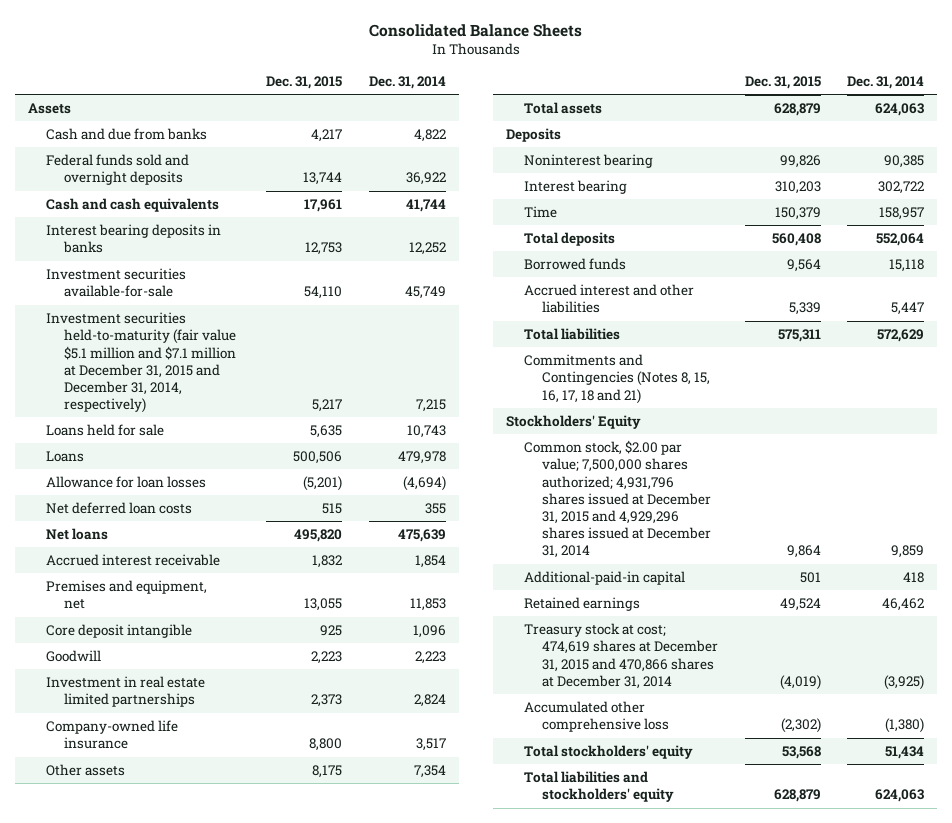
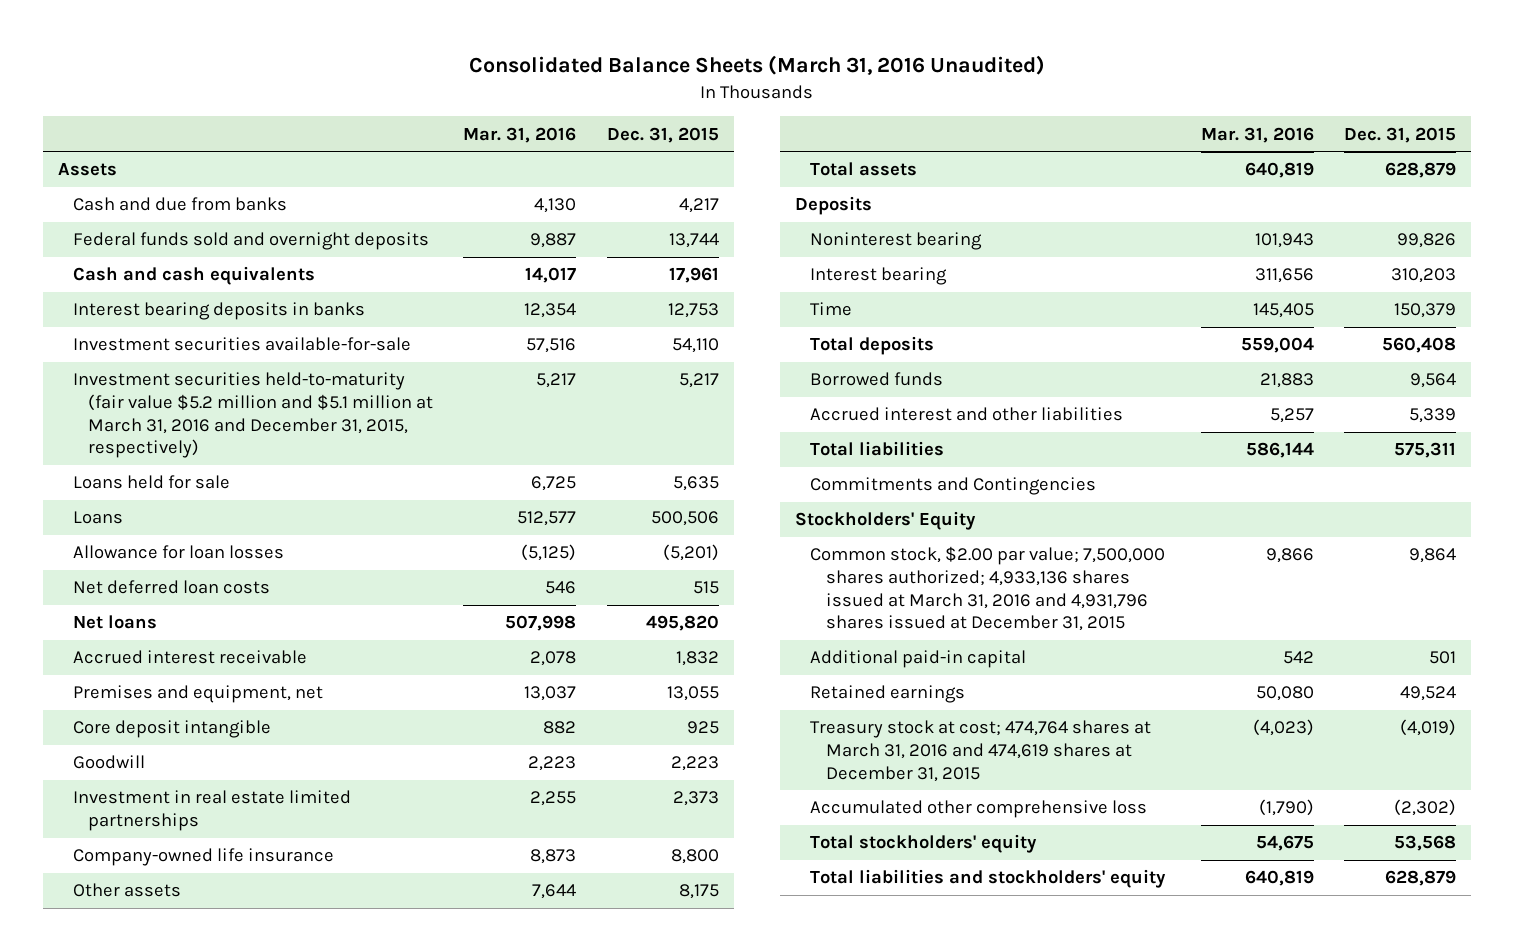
[368,23,582,37] Consolidated Balance Sheets -> [468,55,1045,76] Consolidated Balance Sheets (March 31, 2016 Unaudited)
[368,76,446,90] Dec. 31, 2014 -> none
none -> [463,126,577,143] Mar. 31, 2016
[45,312,236,414] Investment securities held-to-maturity (fair value $5.1 million and $7.1 million at December 31, 2015 and December 31, 2014, respectively) -> [73,372,434,459] Investment securities held-to-maturity (fair value $5.2 million and $5.1 million at March 31, 2016 and December 31, 2015, respectively)
[524,354,711,404] Commitments and Contingencies (Notes 8, 15, 16, 17, 18 and 21) -> [810,477,1097,496] Commitments and Contingencies
[524,440,712,559] Common stock, $2.00 par value; 7,500,000 shares authorized; 4,931,796 shares issued at December 31, 2015 and 4,929,296 shares issued at December 31, 2014 -> [810,546,1166,632] Common stock, $2.00 par value; 7,500,000 shares authorized; 4,933,136 shares issued at March 31, 2016 and 4,931,796 shares issued at December 31, 2015
[524,571,686,586] Additional-paid-in capital -> [810,650,1027,669] Additional paid-in capital
[524,623,719,689] Treasury stock at cost; 474,619 shares at December 31, 2015 and 470,866 shares at December 31, 2014 -> [810,720,1152,782] Treasury stock at cost; 474,764 shares at March 31, 2016 and 474,619 shares at December 31, 2015

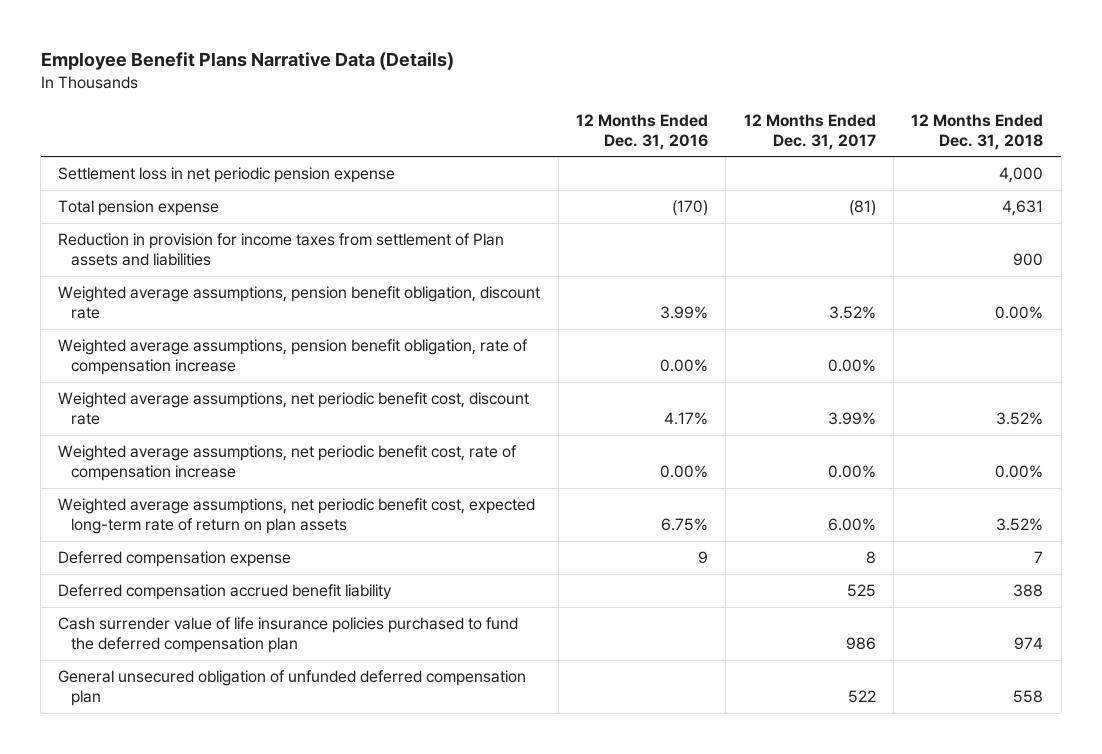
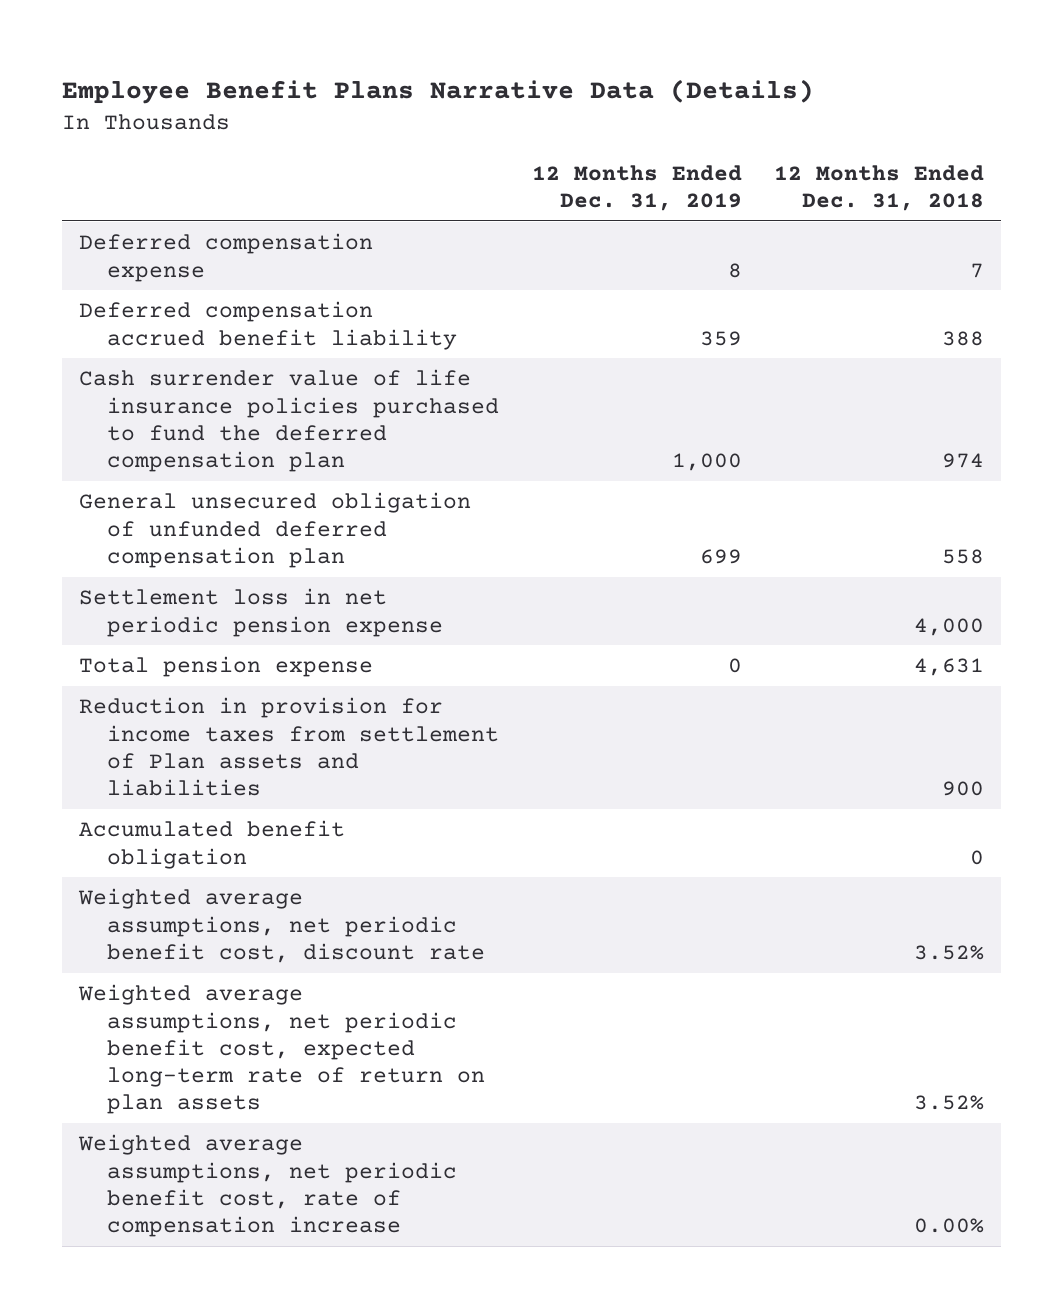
[575,113,708,150] 12 Months Ended Dec. 31, 2016 -> none
[743,113,876,150] 12 Months Ended Dec. 31, 2017 -> none
none -> [531,164,742,212] 12 Months Ended Dec. 31, 2019
[58,551,292,568] Deferred compensation expense -> [78,233,373,282] Deferred compensation expense
[58,584,393,601] Deferred compensation accrued benefit liability -> [78,301,457,350] Deferred compensation accrued benefit liability
[58,617,519,654] Cash surrender value of life insurance policies purchased to fund the deferred compensation plan -> [78,369,499,473] Cash surrender value of life insurance policies purchased to fund the deferred compensation plan
[58,670,527,707] General unsecured obligation of unfunded deferred compensation plan -> [78,492,471,568] General unsecured obligation of unfunded deferred compensation plan
[58,286,541,320] Weighted average assumptions, pension benefit obligation, discount rate -> none
[58,339,529,376] Weighted average assumptions, pension benefit obligation, rate of compensation increase -> none
none -> [78,820,345,869] Accumulated benefit obligation
[58,445,518,482] Weighted average assumptions, net periodic benefit cost, rate of compensation increase -> [77,1134,457,1238] Weighted average assumptions, net periodic benefit cost, rate of compensation increase

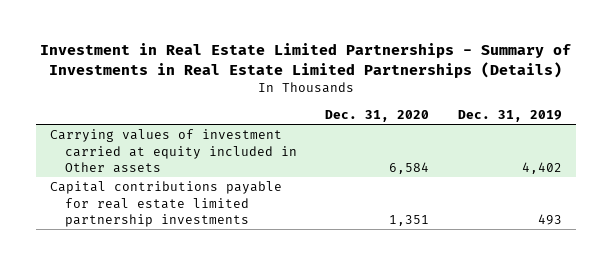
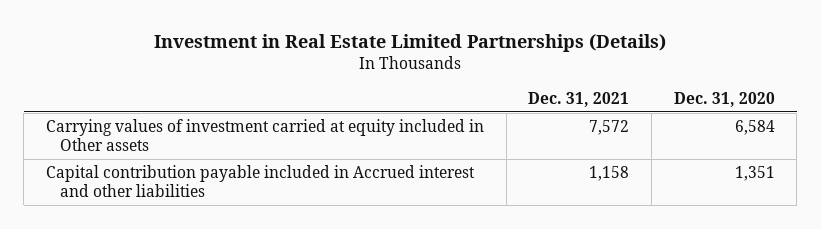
[40,43,572,78] Investment in Real Estate Limited Partnerships - Summary of Investments in Real Estate Limited Partnerships (Details) -> [154,34,667,53] Investment in Real Estate Limited Partnerships (Details)
[457,109,562,122] Dec. 31, 2019 -> none
none -> [528,91,630,107] Dec. 31, 2021
[50,181,283,227] Capital contributions payable for real estate limited partnership investments -> [46,164,476,198] Capital contribution payable included in Accrued interest and other liabilities

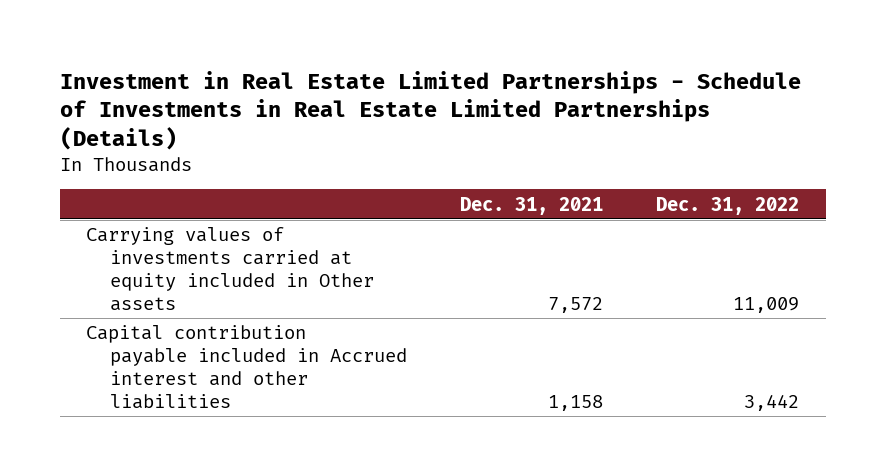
[154,34,667,53] Investment in Real Estate Limited Partnerships (Details) -> [59,70,801,150] Investment in Real Estate Limited Partnerships - Schedule of Investments in Real Estate Limited Partnerships (Details)
[673,91,775,107] Dec. 31, 2020 -> none
none -> [656,196,800,215] Dec. 31, 2022
[46,118,485,152] Carrying values of investment carried at equity included in Other assets -> [86,227,375,311] Carrying values of investments carried at equity included in Other assets

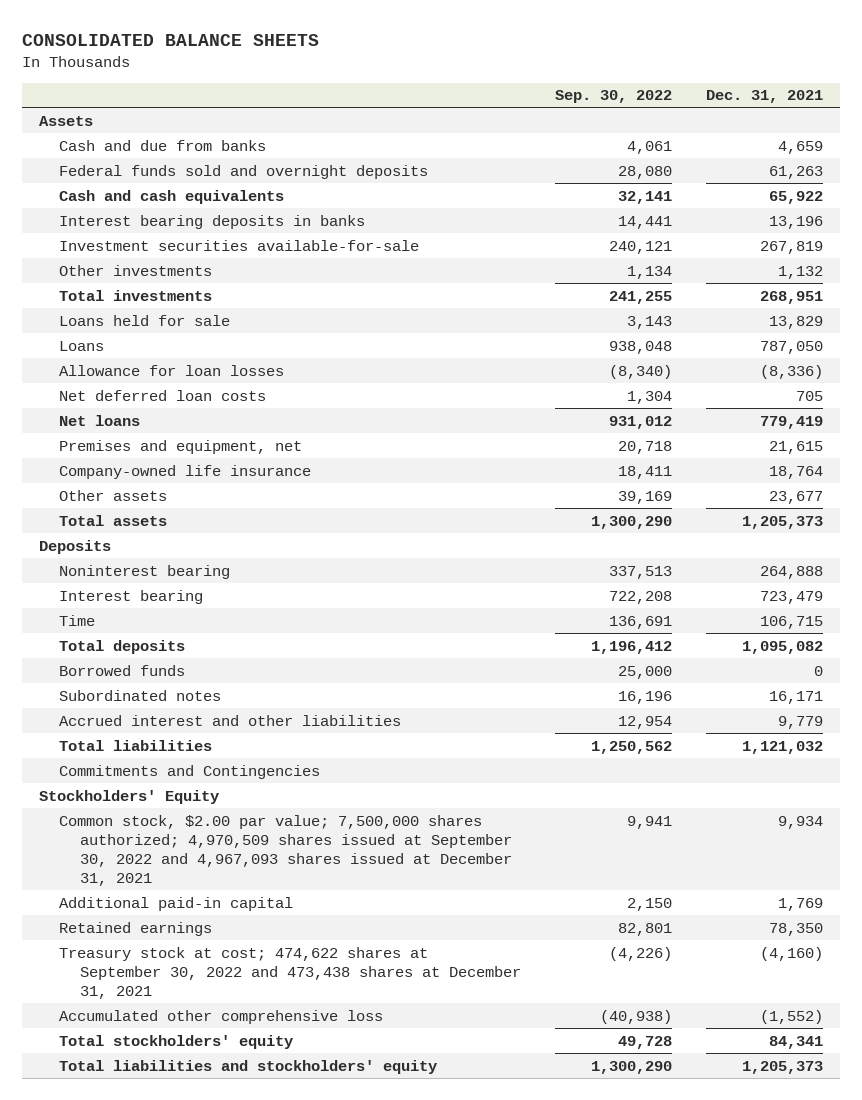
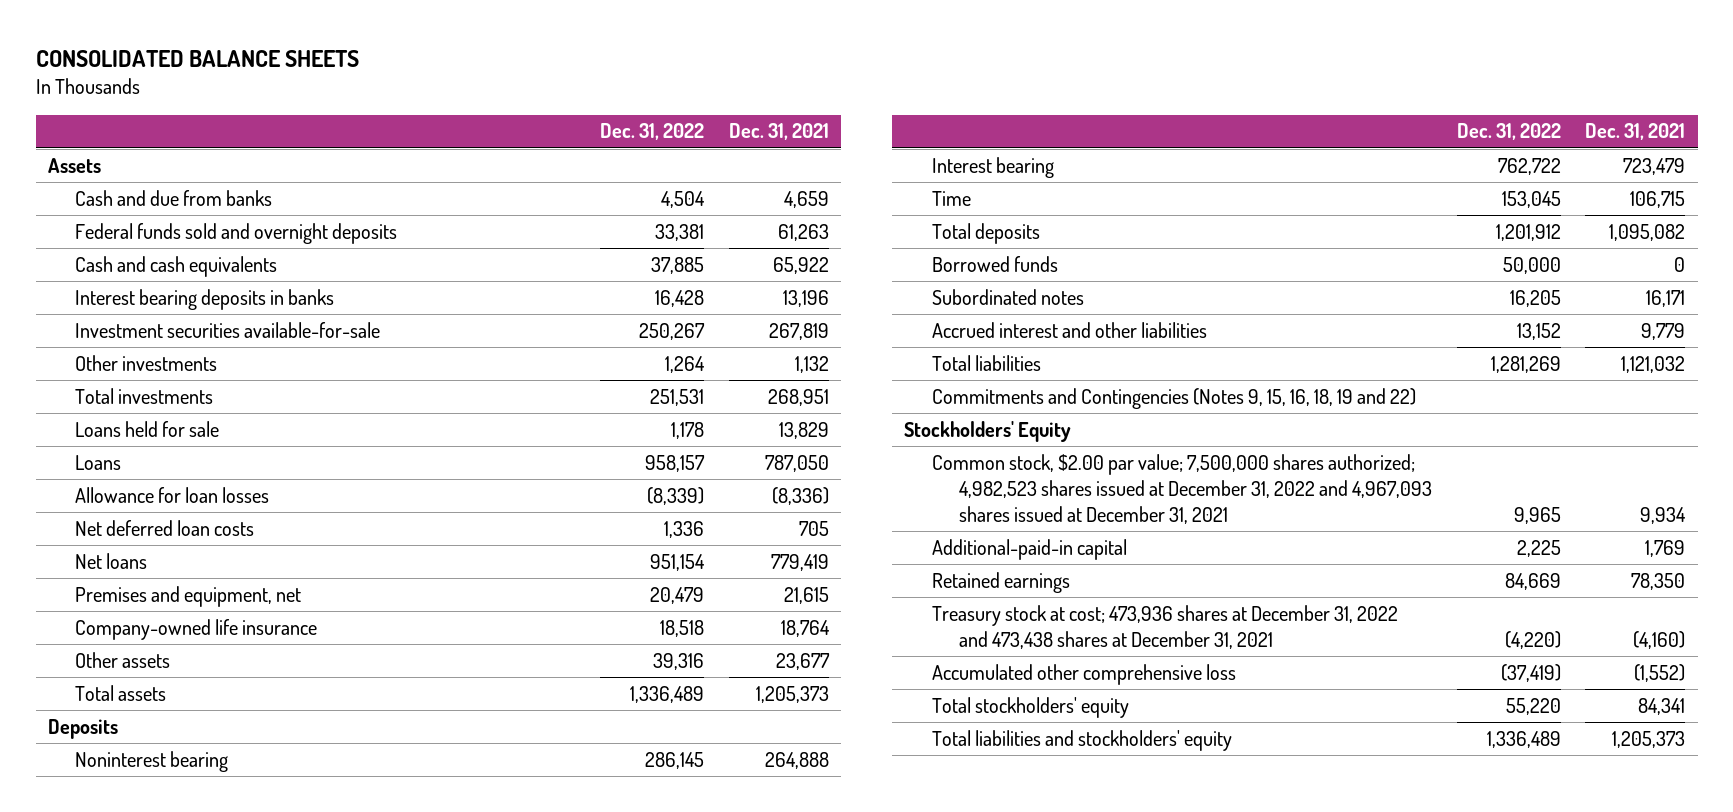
[555,90,673,104] Sep. 30, 2022 -> none
none -> [600,123,705,141] Dec. 31, 2022
[59,764,321,779] Commitments and Contingencies -> [931,387,1416,409] Commitments and Contingencies (Notes 9, 15, 16, 18, 19 and 22)
[59,814,513,886] Common stock, $2.00 par value; 7,500,000 shares authorized; 4,970,509 shares issued at September 30, 2022 and 4,967,093 shares issued at December 31, 2021 -> [931,453,1433,525] Common stock, $2.00 par value; 7,500,000 shares authorized; 4,982,523 shares issued at December 31, 2022 and 4,967,093 shares issued at December 31, 2021
[59,896,294,911] Additional paid-in capital -> [931,538,1127,560] Additional-paid-in capital
[59,946,522,999] Treasury stock at cost; 474,622 shares at September 30, 2022 and 473,438 shares at December 31, 2021 -> [931,604,1398,650] Treasury stock at cost; 473,936 shares at December 31, 2022 and 473,438 shares at December 31, 2021

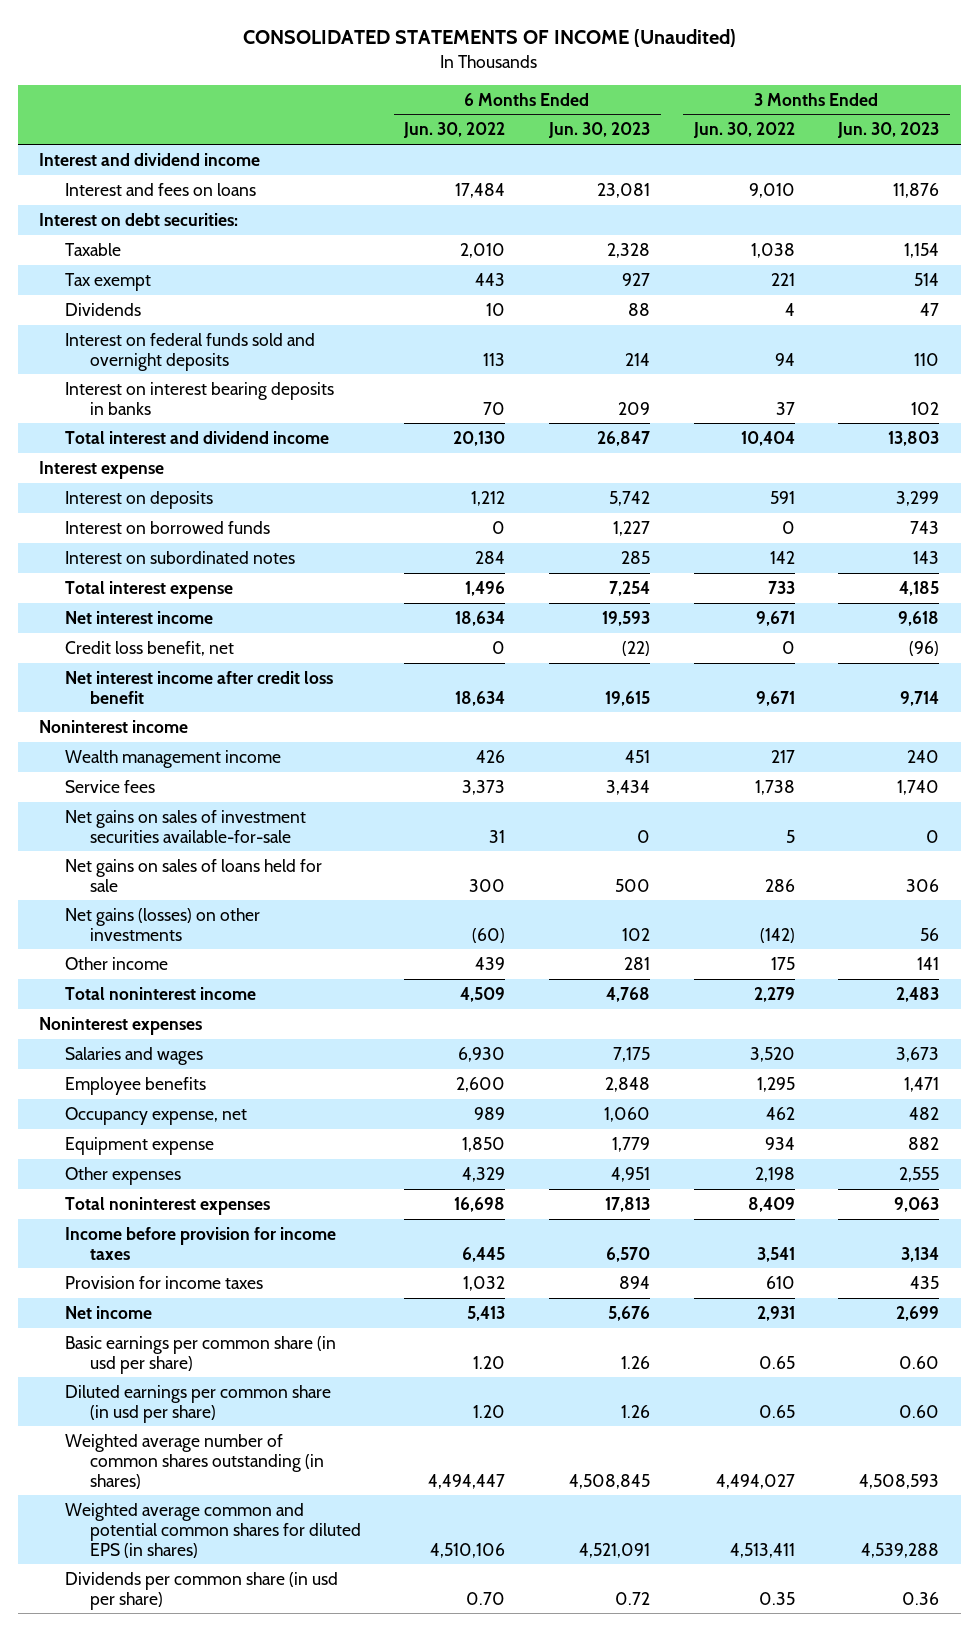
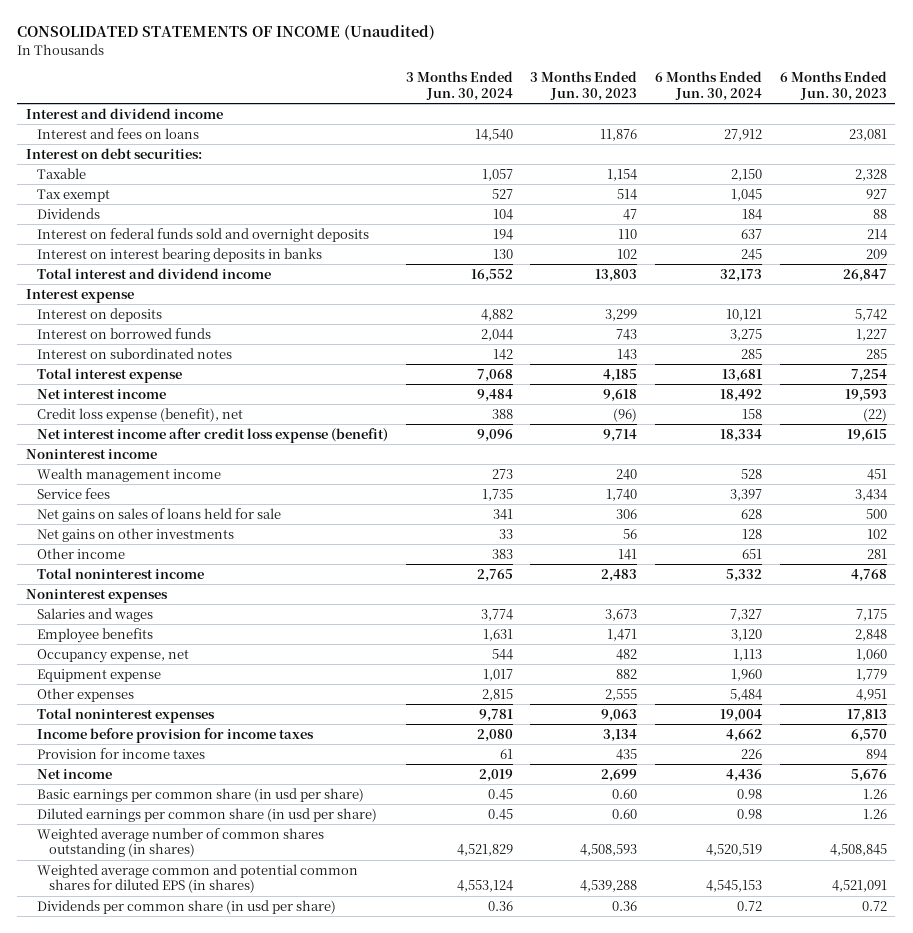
[403,122,506,139] Jun. 30, 2022 -> none
[692,122,795,139] Jun. 30, 2022 -> none
none -> [405,71,513,101] 3 Months Ended Jun. 30, 2024
none -> [655,71,763,101] 6 Months Ended Jun. 30, 2024
[64,640,234,656] Credit loss benefit, net -> [37,407,244,422] Credit loss expense (benefit), net
[64,670,333,704] Net interest income after credit loss benefit -> [37,427,389,443] Net interest income after credit loss expense (benefit)
[64,809,306,843] Net gains on sales of investment securities available-for-sale -> none
[64,907,260,941] Net gains (losses) on other investments -> [37,527,235,542] Net gains on other investments

